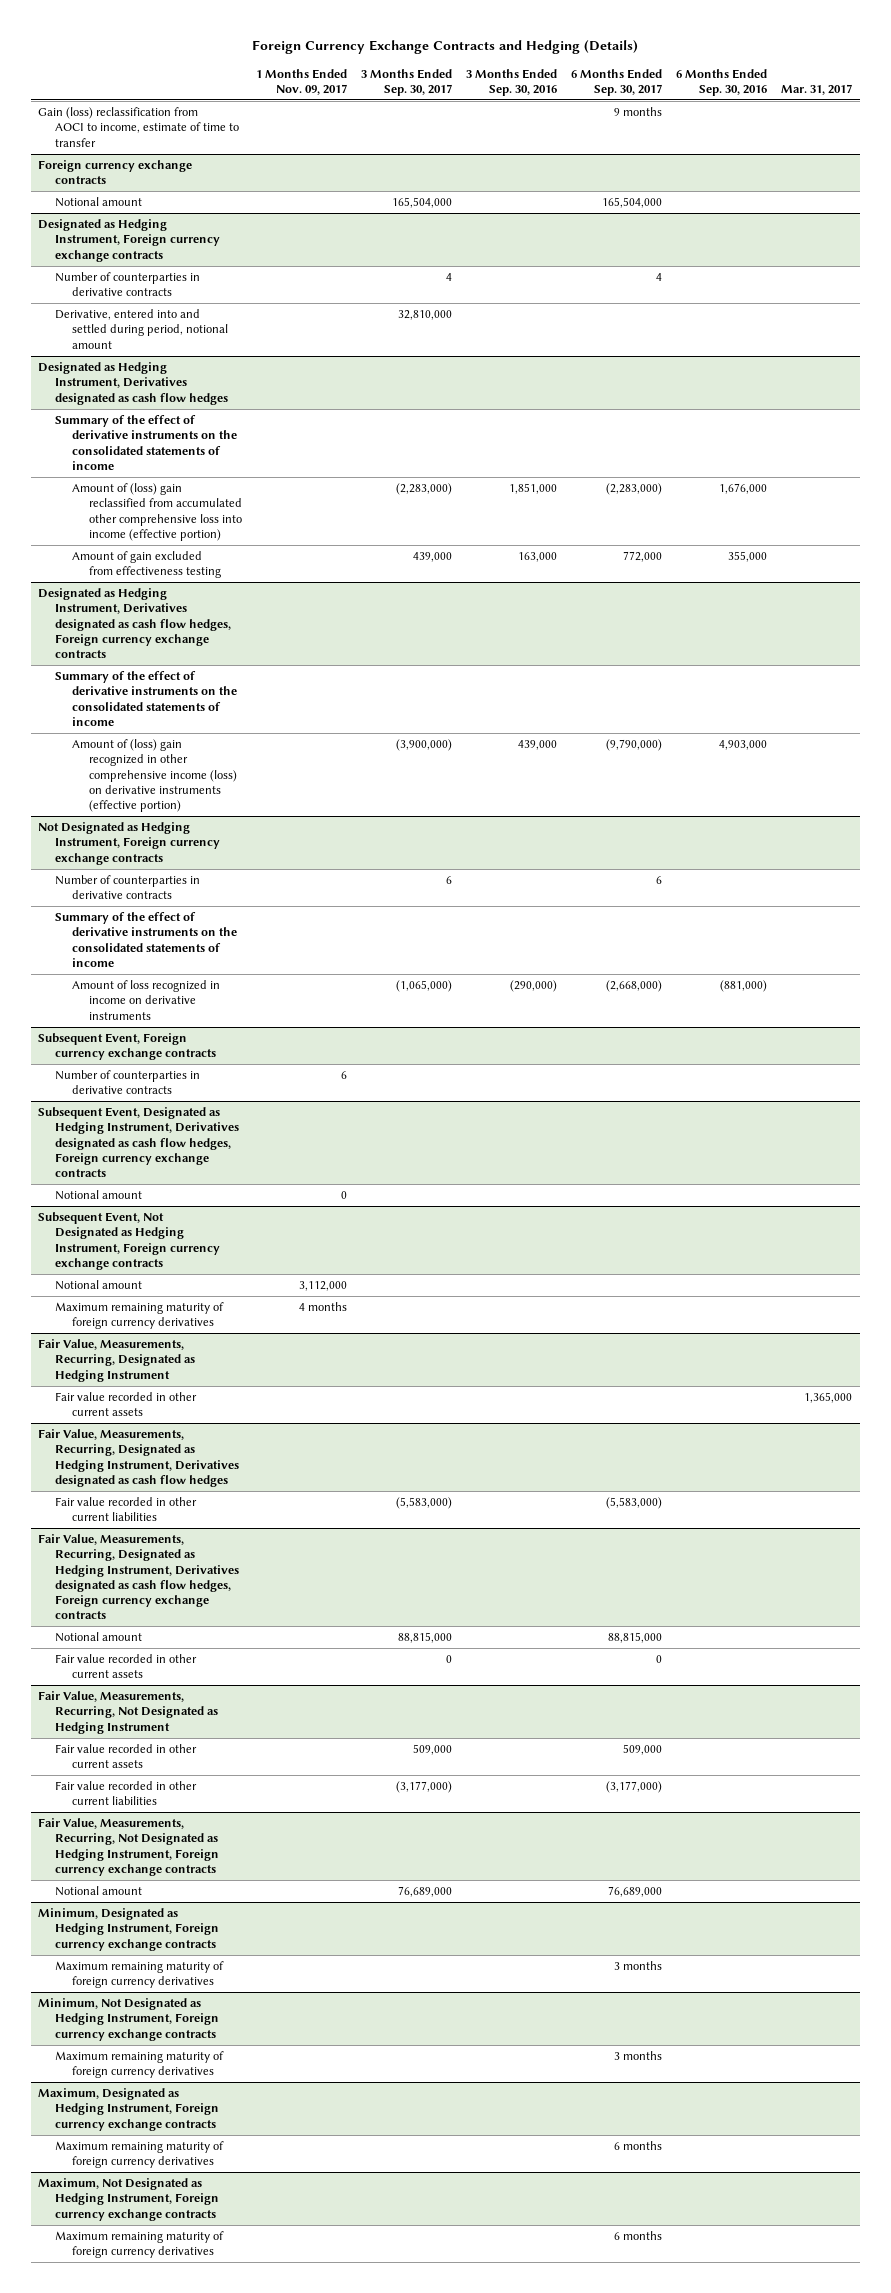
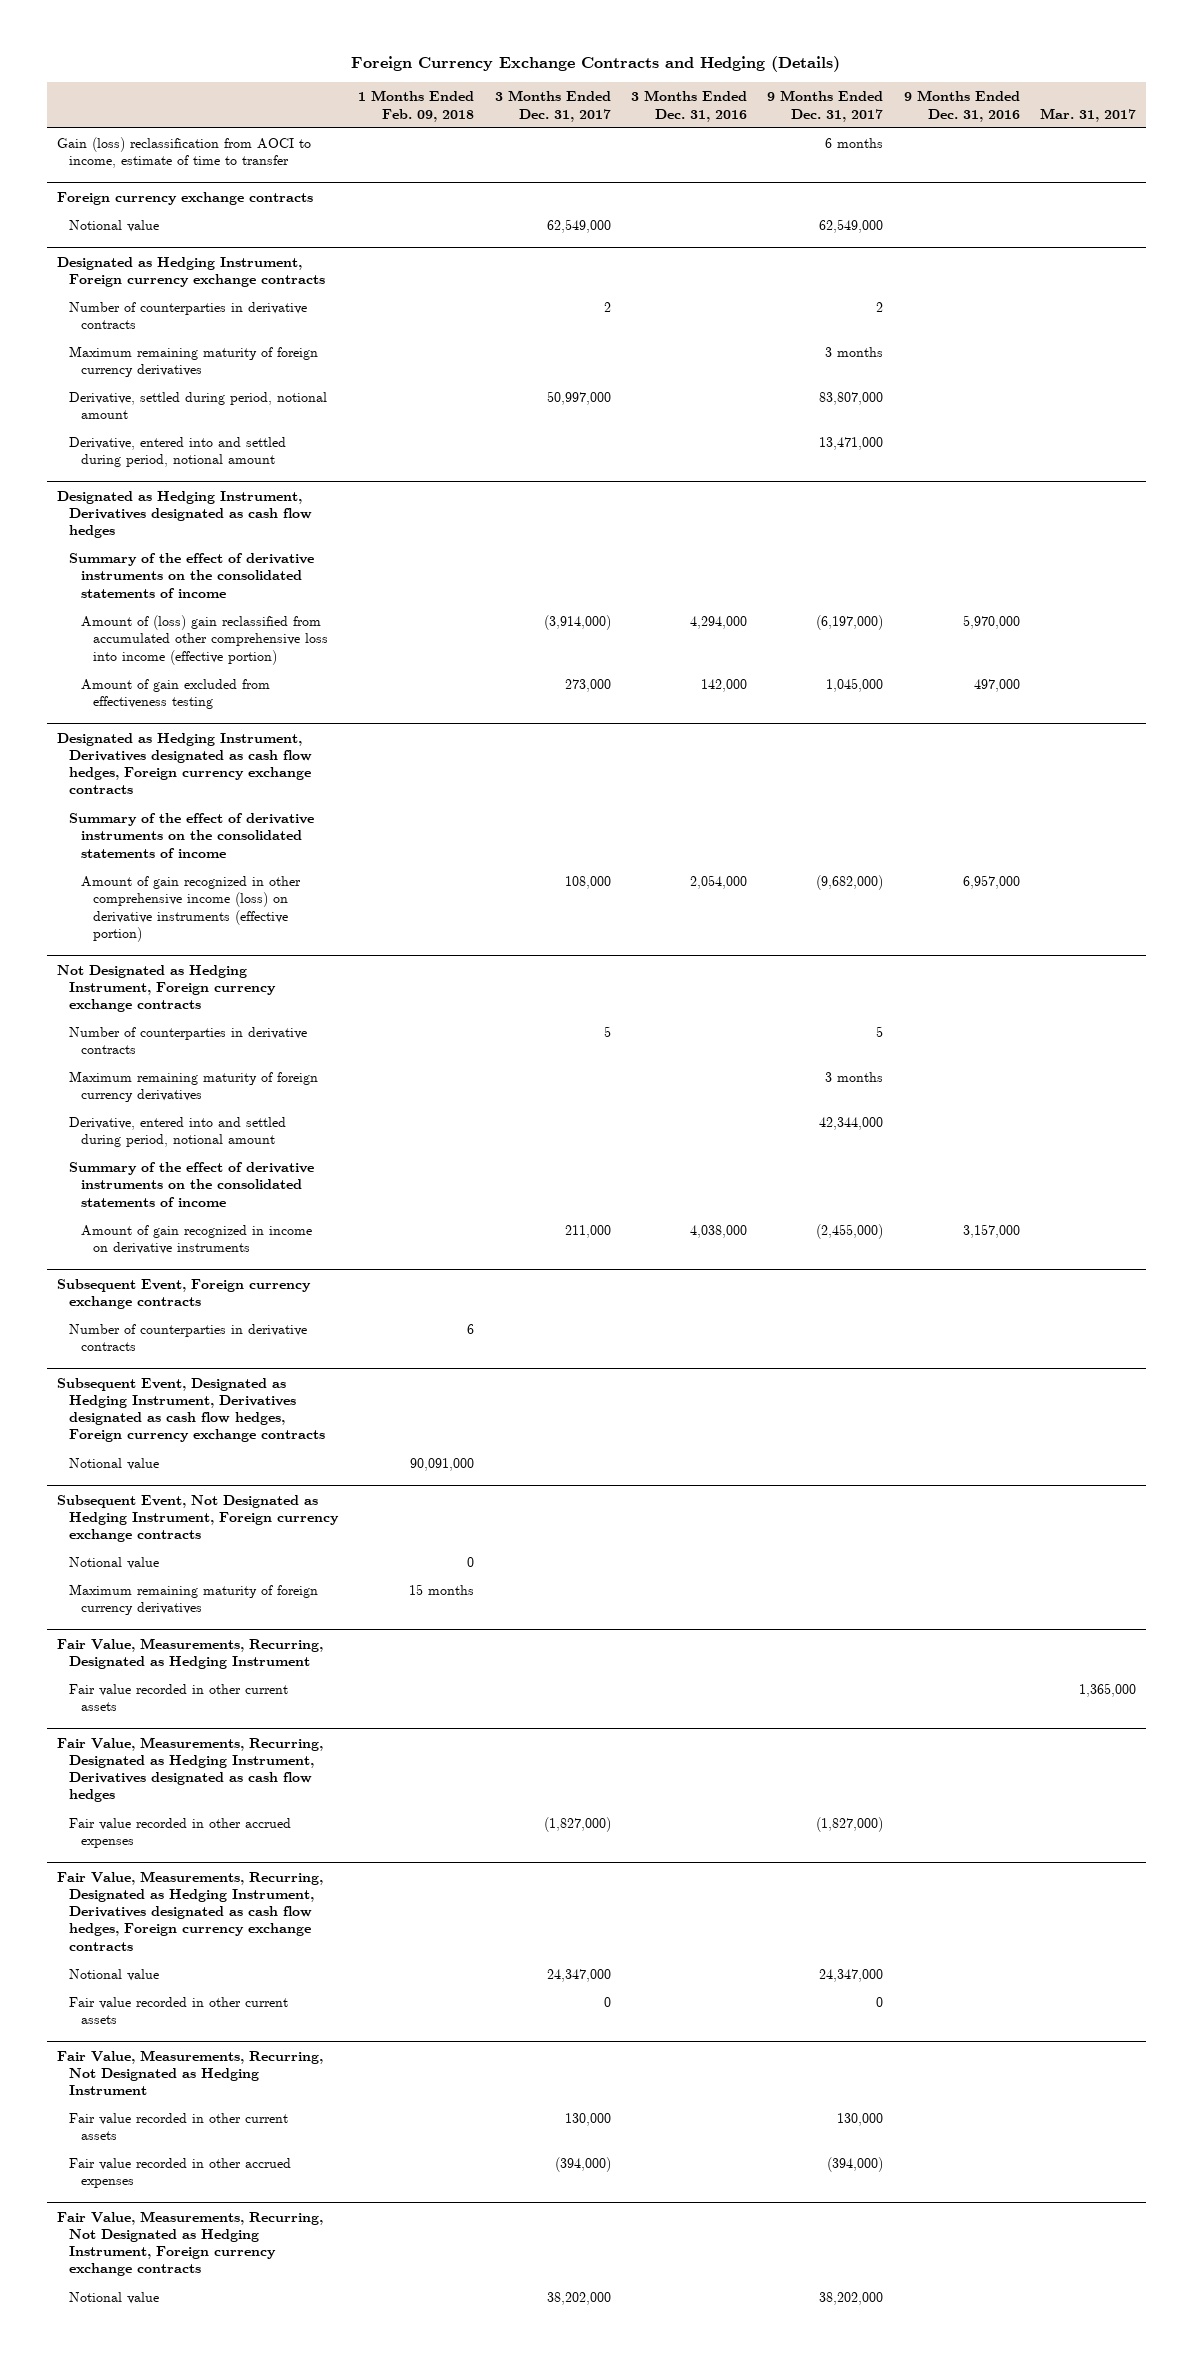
[255,68,347,95] 1 Months Ended Nov. 09, 2017 -> none
[361,68,453,96] 3 Months Ended Sep. 30, 2017 -> none
[466,68,558,96] 3 Months Ended Sep. 30, 2016 -> none
[571,68,663,96] 6 Months Ended Sep. 30, 2017 -> none
[676,68,768,96] 6 Months Ended Sep. 30, 2016 -> none
none -> [358,90,475,122] 1 Months Ended Feb. 09, 2018
none -> [494,90,611,122] 3 Months Ended Dec. 31, 2017
none -> [630,90,747,122] 3 Months Ended Dec. 31, 2016
none -> [767,90,884,122] 9 Months Ended Dec. 31, 2017
none -> [903,90,1020,122] 9 Months Ended Dec. 31, 2016
[54,197,142,208] Notional amount -> [68,219,159,232] Notional value
none -> [68,345,318,378] Maximum remaining maturity of foreign currency derivatives
none -> [68,391,327,420] Derivative, settled during period, notional amount
[71,739,237,813] Amount of (loss) gain recognized in other comprehensive income (loss) on derivative instruments (effective portion) -> [81,875,302,942] Amount of gain recognized in other comprehensive income (loss) on derivative instruments (effective portion)
none -> [68,1070,318,1103] Maximum remaining maturity of foreign currency derivatives
none -> [68,1116,286,1148] Derivative, entered into and settled during period, notional amount
[71,980,220,1020] Amount of loss recognized in income on derivative instruments -> [81,1224,313,1255] Amount of gain recognized in income on derivative instruments
[54,1190,142,1201] Notional amount -> [68,1457,159,1470] Notional value
[54,1280,142,1291] Notional amount -> [68,1556,159,1569] Notional value
[54,1497,197,1522] Fair value recorded in other current liabilities -> [68,1817,291,1849] Fair value recorded in other accrued expenses
[54,1632,142,1643] Notional amount -> [68,1968,159,1981] Notional value
[54,1781,197,1806] Fair value recorded in other current liabilities -> [68,2157,291,2189] Fair value recorded in other accrued expenses
[38,1908,219,1951] Minimum, Designated as Hedging Instrument, Foreign currency exchange contracts -> none
[54,1961,224,1989] Maximum remaining maturity of foreign currency derivatives -> none
[38,1998,219,2041] Minimum, Not Designated as Hedging Instrument, Foreign currency exchange contracts -> none
[54,2051,224,2079] Maximum remaining maturity of foreign currency derivatives -> none
[38,2088,219,2131] Maximum, Designated as Hedging Instrument, Foreign currency exchange contracts -> none
[54,2141,224,2169] Maximum remaining maturity of foreign currency derivatives -> none
[38,2178,219,2221] Maximum, Not Designated as Hedging Instrument, Foreign currency exchange contracts -> none
[54,2231,224,2259] Maximum remaining maturity of foreign currency derivatives -> none
[54,1886,142,1897] Notional amount -> [68,2291,159,2304] Notional value

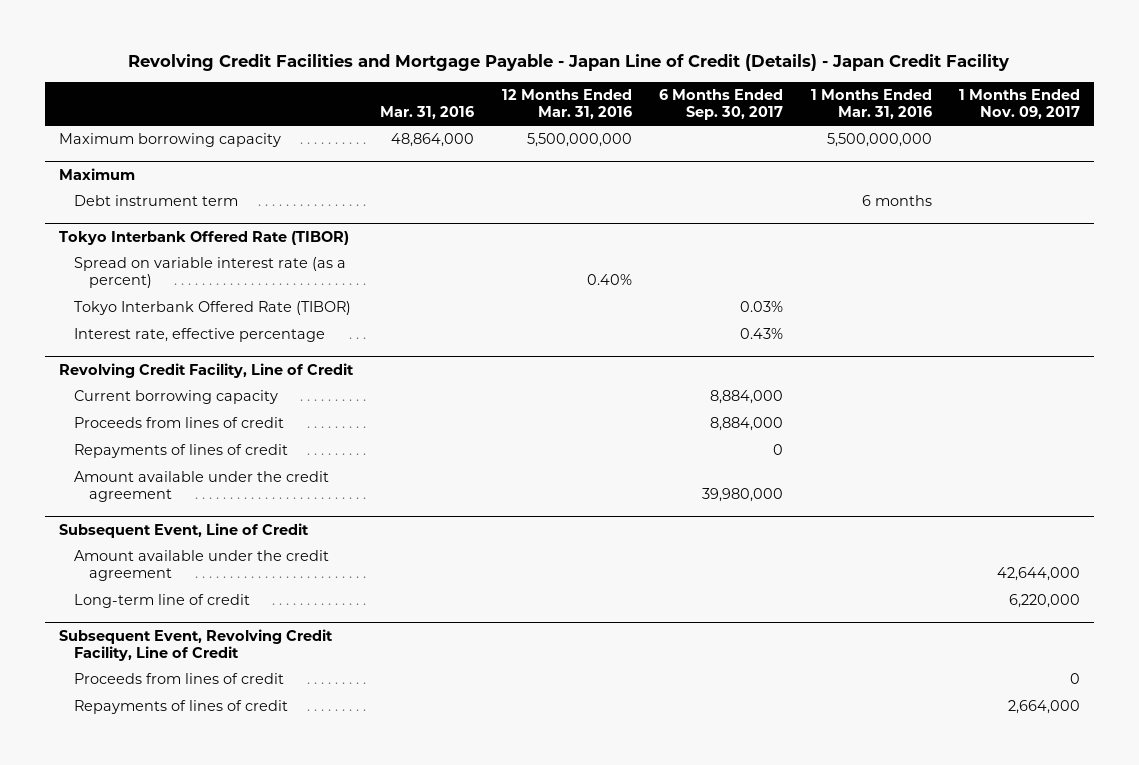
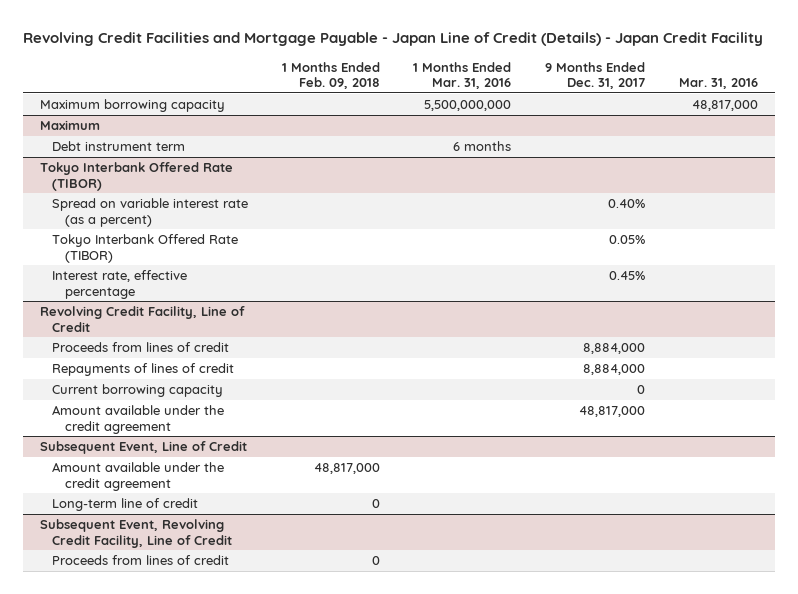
[501,89,632,119] 12 Months Ended Mar. 31, 2016 -> none
[659,89,784,120] 6 Months Ended Sep. 30, 2017 -> none
[959,89,1081,119] 1 Months Ended Nov. 09, 2017 -> none
none -> [281,61,380,90] 1 Months Ended Feb. 09, 2018
none -> [545,61,646,90] 9 Months Ended Dec. 31, 2017
[391,133,475,148] 48,864,000 -> [691,100,758,112] 48,817,000
[73,390,278,405] Current borrowing capacity -> [52,384,224,398] Current borrowing capacity
[73,700,288,715] Repayments of lines of credit -> none

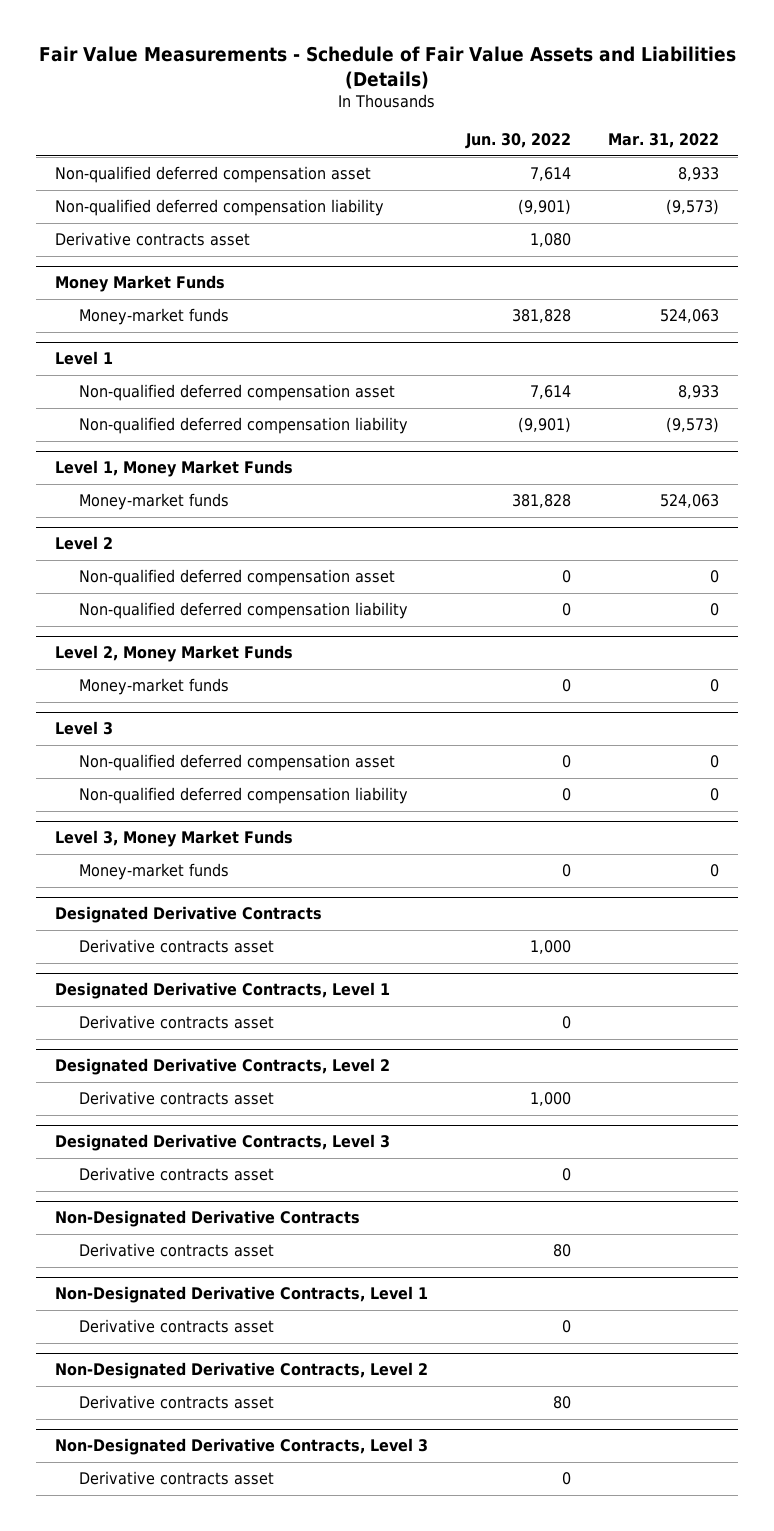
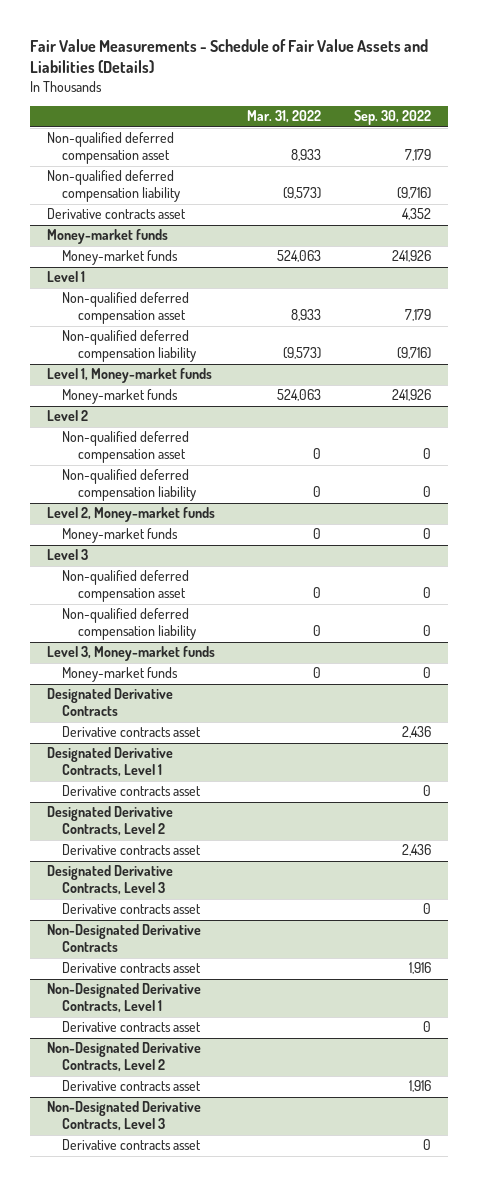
[464,133,571,150] Jun. 30, 2022 -> none
none -> [354,110,432,126] Sep. 30, 2022
[55,275,226,293] Money Market Funds -> [46,229,168,245] Money-market funds
[55,460,294,478] Level 1, Money Market Funds -> [46,368,212,384] Level 1, Money-market funds
[55,645,294,663] Level 2, Money Market Funds -> [46,507,215,523] Level 2, Money-market funds
[55,830,294,848] Level 3, Money Market Funds -> [46,646,215,662] Level 3, Money-market funds

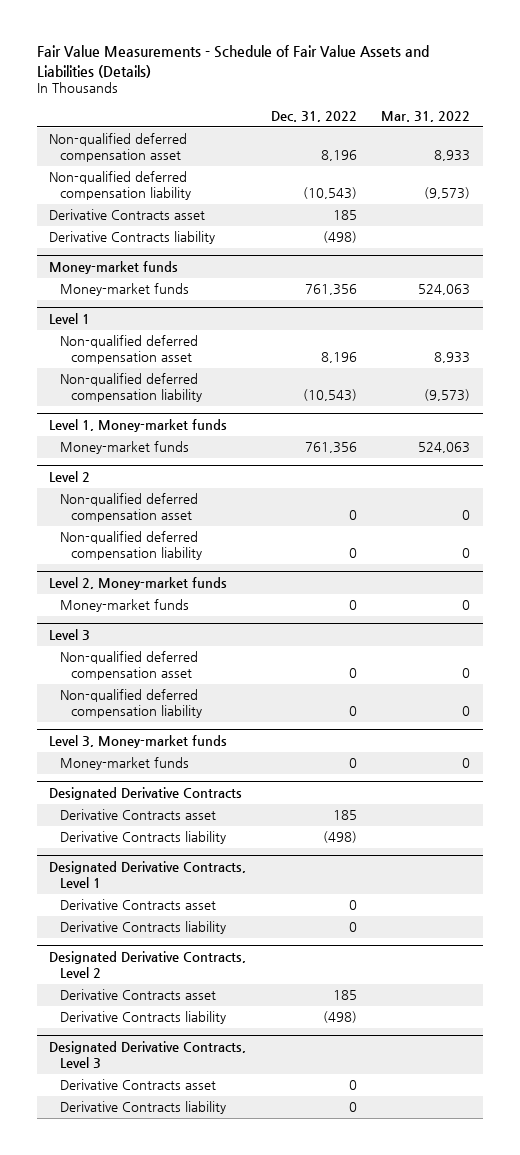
[354,110,432,126] Sep. 30, 2022 -> none
none -> [270,111,357,123] Dec. 31, 2022
[46,208,186,220] Derivative contracts asset -> [49,209,206,221] Derivative Contracts asset
none -> [49,231,216,245] Derivative Contracts liability
[62,726,202,738] Derivative contracts asset -> [60,809,217,821] Derivative Contracts asset
none -> [60,831,227,845] Derivative Contracts liability
[62,785,202,797] Derivative contracts asset -> [60,899,217,911] Derivative Contracts asset
none -> [60,921,227,935] Derivative Contracts liability
[62,844,202,856] Derivative contracts asset -> [60,989,217,1001] Derivative Contracts asset
none -> [60,1011,227,1025] Derivative Contracts liability
[46,924,201,953] Non-Designated Derivative Contracts -> none
[62,962,202,974] Derivative contracts asset -> none
[46,983,201,1014] Non-Designated Derivative Contracts, Level 1 -> none
[62,1021,202,1033] Derivative contracts asset -> none
[46,1042,201,1073] Non-Designated Derivative Contracts, Level 2 -> none
[62,1080,202,1092] Derivative contracts asset -> none
[46,1101,201,1132] Non-Designated Derivative Contracts, Level 3 -> none
[62,1139,202,1151] Derivative contracts asset -> none
[62,903,202,915] Derivative contracts asset -> [60,1079,217,1091] Derivative Contracts asset
none -> [60,1101,227,1115] Derivative Contracts liability

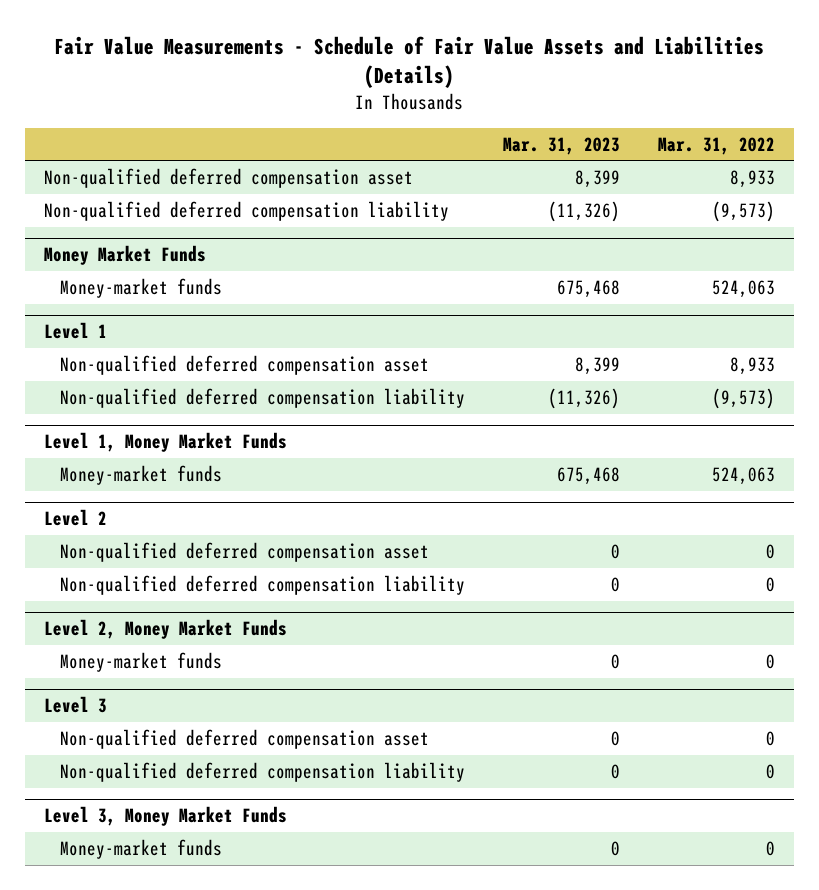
[270,111,357,123] Dec. 31, 2022 -> none
none -> [503,136,621,155] Mar. 31, 2023
[49,209,206,221] Derivative Contracts asset -> none
[49,231,216,245] Derivative Contracts liability -> none
[49,261,179,275] Money-market funds -> [43,245,206,266] Money Market Funds
[49,419,228,433] Level 1, Money-market funds -> [43,432,287,453] Level 1, Money Market Funds
[49,577,228,591] Level 2, Money-market funds -> [43,619,287,640] Level 2, Money Market Funds
[49,735,228,749] Level 3, Money-market funds -> [43,806,287,827] Level 3, Money Market Funds
[49,787,243,801] Designated Derivative Contracts -> none
[60,809,217,821] Derivative Contracts asset -> none
[60,831,227,845] Derivative Contracts liability -> none
[49,861,247,889] Designated Derivative Contracts, Level 1 -> none
[60,899,217,911] Derivative Contracts asset -> none
[60,921,227,935] Derivative Contracts liability -> none
[49,951,247,979] Designated Derivative Contracts, Level 2 -> none
[60,989,217,1001] Derivative Contracts asset -> none
[60,1011,227,1025] Derivative Contracts liability -> none
[49,1041,247,1069] Designated Derivative Contracts, Level 3 -> none
[60,1079,217,1091] Derivative Contracts asset -> none
[60,1101,227,1115] Derivative Contracts liability -> none

